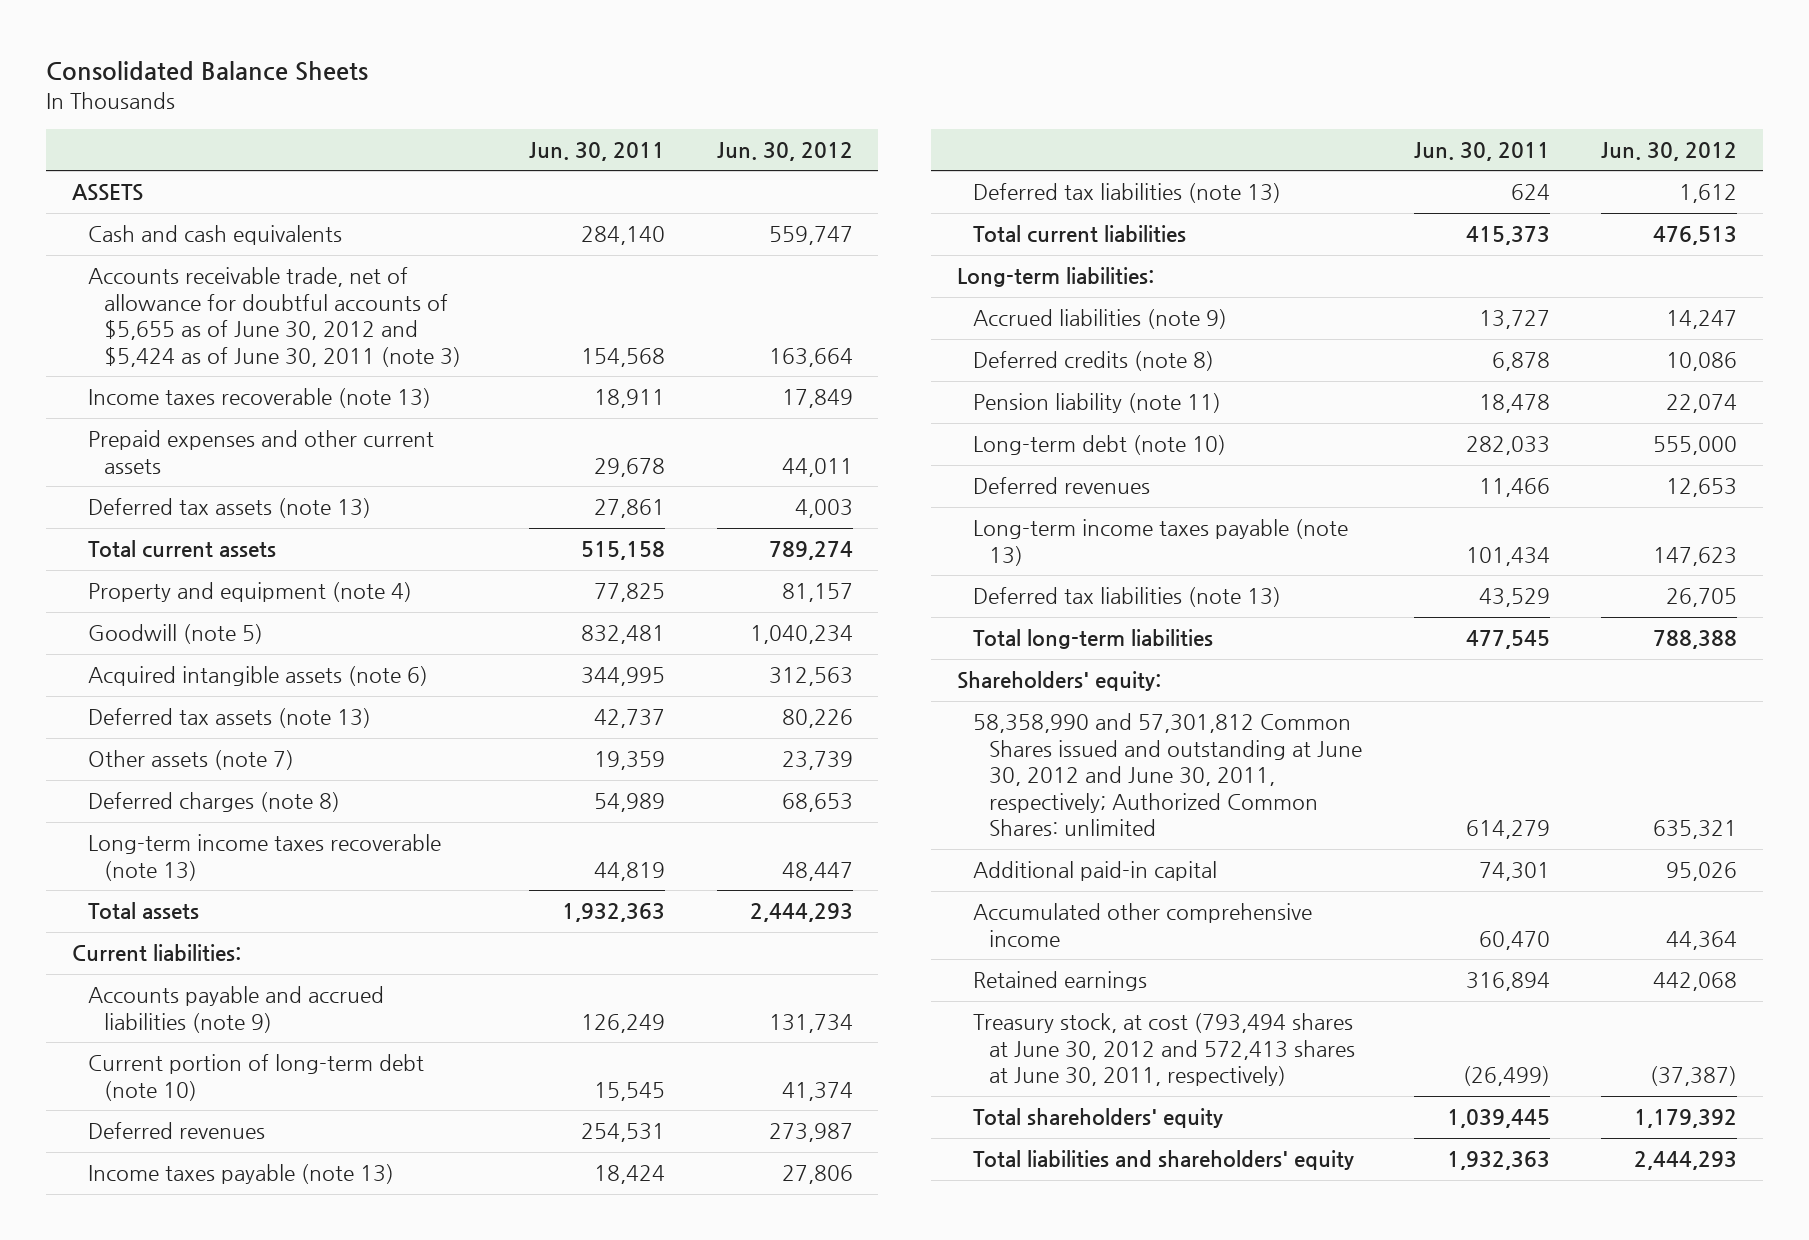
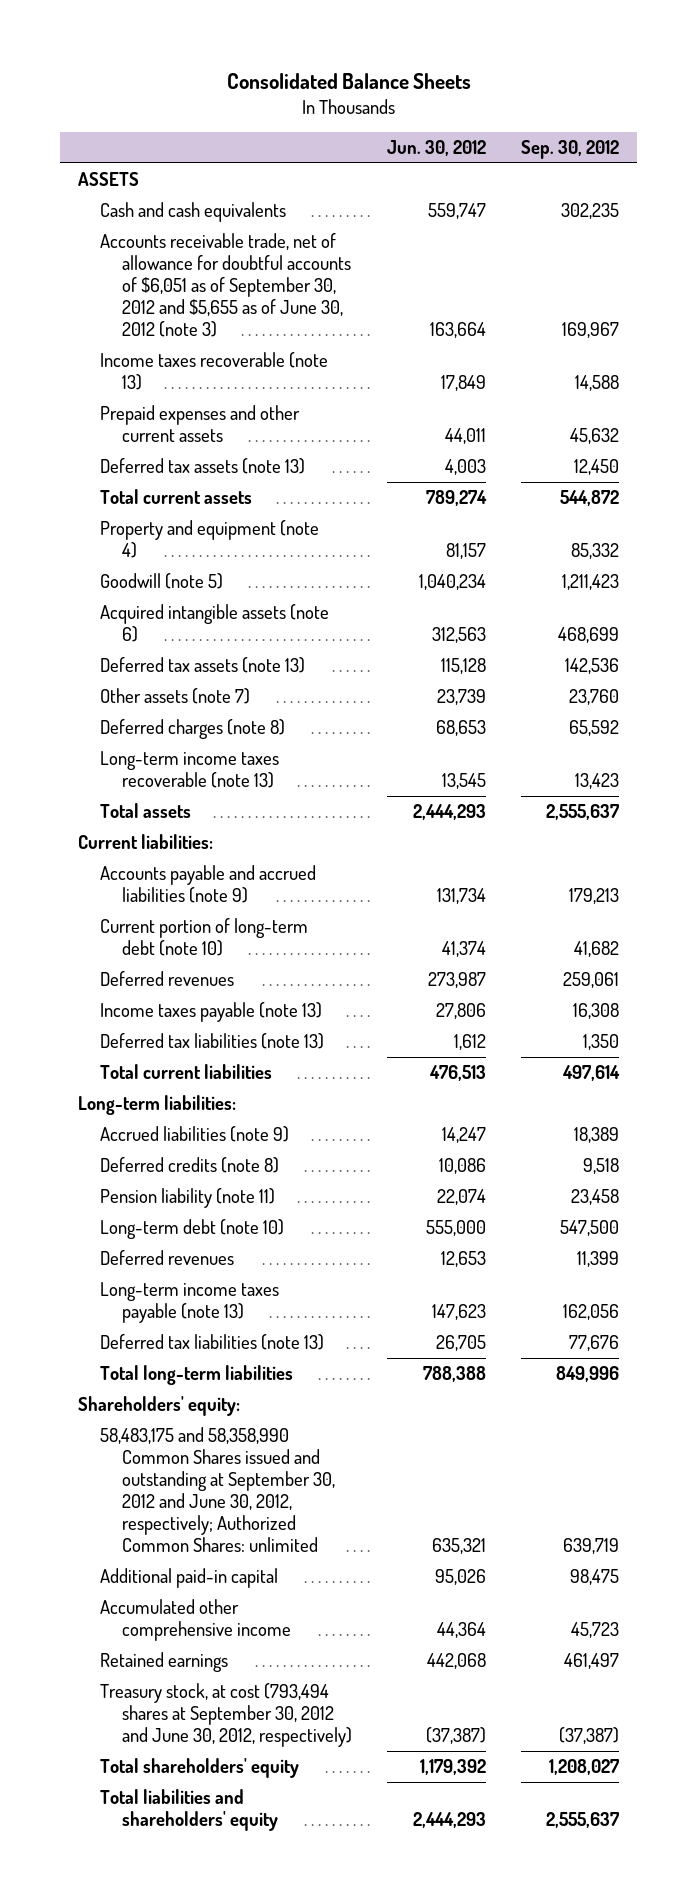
[528,141,665,161] Jun. 30, 2011 -> none
none -> [521,139,620,159] Sep. 30, 2012
[88,267,462,367] Accounts receivable trade, net of allowance for doubtful accounts of $5,655 as of June 30, 2012 and $5,424 as of June 30, 2011 (note 3) -> [100,233,352,338] Accounts receivable trade, net of allowance for doubtful accounts of $6,051 as of September 30, 2012 and $5,655 as of June 30, 2012 (note 3)
[781,709,853,729] 80,226 -> [441,658,487,675] 115,128
[781,861,853,881] 48,447 -> [442,773,487,790] 13,545
[972,713,1362,837] 58,358,990 and 57,301,812 Common Shares issued and outstanding at June 30, 2012 and June 30, 2011, respectively; Authorized Common Shares: unlimited -> [100,1427,336,1553] 58,483,175 and 58,358,990 Common Shares issued and outstanding at September 30, 2012 and June 30, 2012, respectively; Authorized Common Shares: unlimited
[972,1013,1355,1087] Treasury stock, at cost (793,494 shares at June 30, 2012 and 572,413 shares at June 30, 2011, respectively) -> [100,1683,353,1748] Treasury stock, at cost (793,494 shares at September 30, 2012 and June 30, 2012, respectively)

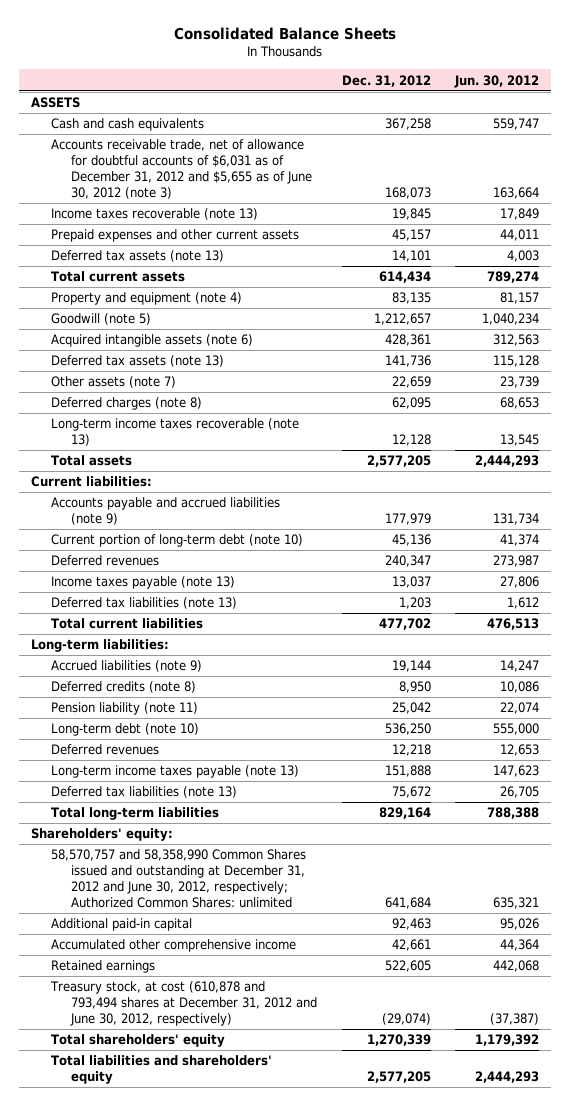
[521,139,620,159] Sep. 30, 2012 -> none
none -> [341,74,431,87] Dec. 31, 2012
[100,233,352,338] Accounts receivable trade, net of allowance for doubtful accounts of $6,051 as of September 30, 2012 and $5,655 as of June 30, 2012 (note 3) -> [51,139,313,199] Accounts receivable trade, net of allowance for doubtful accounts of $6,031 as of December 31, 2012 and $5,655 as of June 30, 2012 (note 3)
[100,1427,336,1553] 58,483,175 and 58,358,990 Common Shares issued and outstanding at September 30, 2012 and June 30, 2012, respectively; Authorized Common Shares: unlimited -> [51,849,307,908] 58,570,757 and 58,358,990 Common Shares issued and outstanding at December 31, 2012 and June 30, 2012, respectively; Authorized Common Shares: unlimited
[100,1683,353,1748] Treasury stock, at cost (793,494 shares at September 30, 2012 and June 30, 2012, respectively) -> [50,981,318,1026] Treasury stock, at cost (610,878 and 793,494 shares at December 31, 2012 and June 30, 2012, respectively)

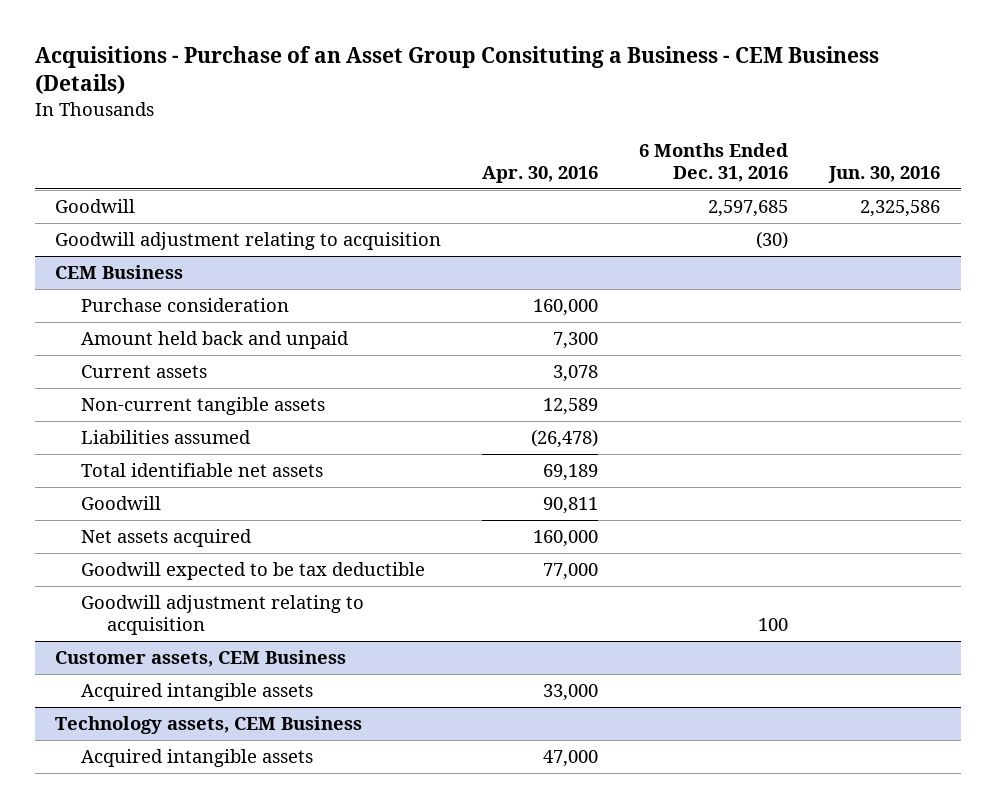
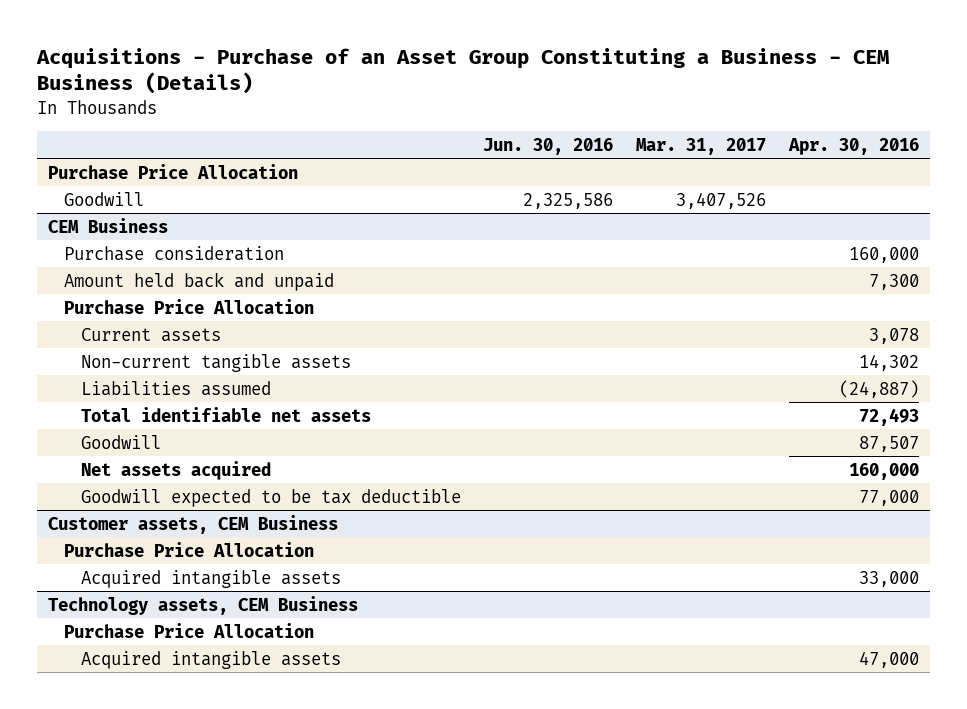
[34,46,879,95] Acquisitions - Purchase of an Asset Group Consituting a Business - CEM Business (Details) -> [35,47,889,95] Acquisitions - Purchase of an Asset Group Constituting a Business - CEM Business (Details)
[639,143,789,183] 6 Months Ended Dec. 31, 2016 -> none
none -> [636,137,767,155] Mar. 31, 2017
none -> [48,163,299,179] Purchase Price Allocation
[55,232,442,251] Goodwill adjustment relating to acquisition -> none
none -> [64,298,315,314] Purchase Price Allocation
[543,398,599,416] 12,589 -> [858,353,919,371] 14,302
[531,429,599,449] (26,478) -> [838,379,919,398] (24,887)
[543,464,599,482] 69,189 -> [858,407,919,426] 72,493
[543,497,599,515] 90,811 -> [858,435,919,452] 87,507
[80,595,364,635] Goodwill adjustment relating to acquisition -> none
none -> [64,541,315,557] Purchase Price Allocation
none -> [64,622,315,638] Purchase Price Allocation

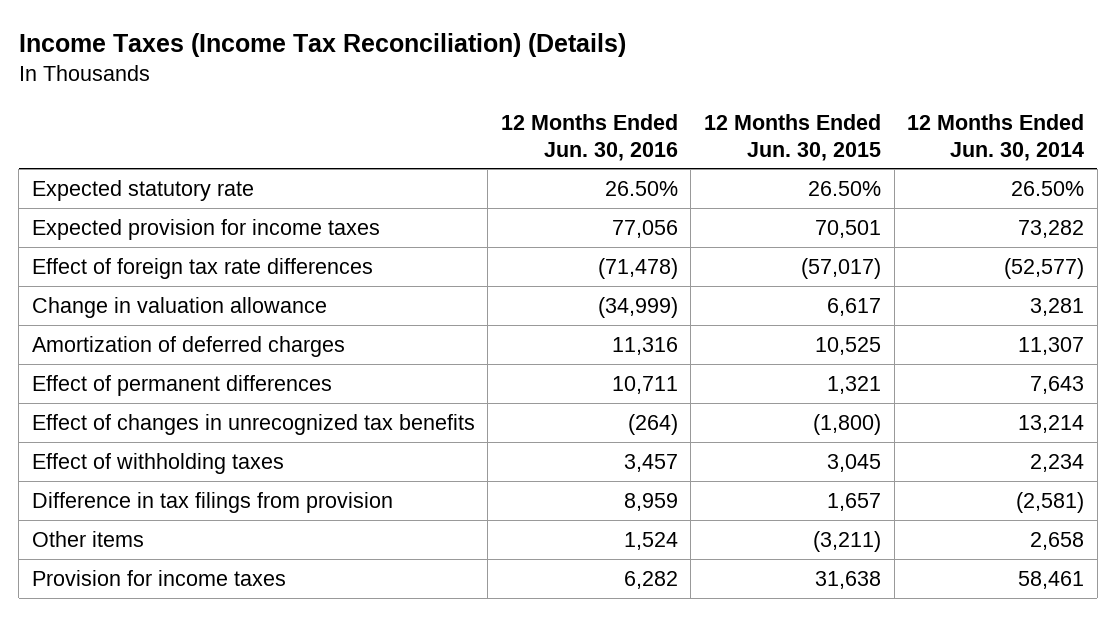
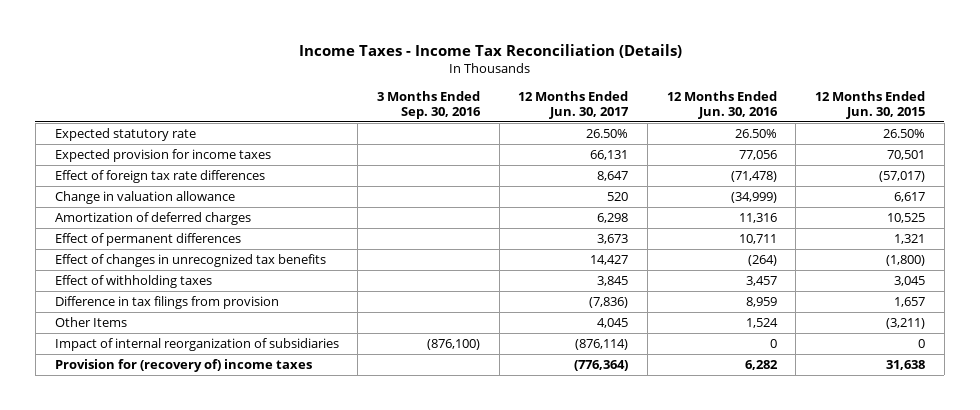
[18,33,626,58] Income Taxes (Income Tax Reconciliation) (Details) -> [298,43,682,58] Income Taxes - Income Tax Reconciliation (Details)
[907,113,1085,161] 12 Months Ended Jun. 30, 2014 -> none
none -> [376,90,481,119] 3 Months Ended Sep. 30, 2016
none -> [518,90,630,119] 12 Months Ended Jun. 30, 2017
[31,530,144,547] Other items -> [54,316,127,327] Other Items
none -> [54,337,339,351] Impact of internal reorganization of subsidiaries
[31,569,286,586] Provision for income taxes -> [54,358,312,372] Provision for (recovery of) income taxes

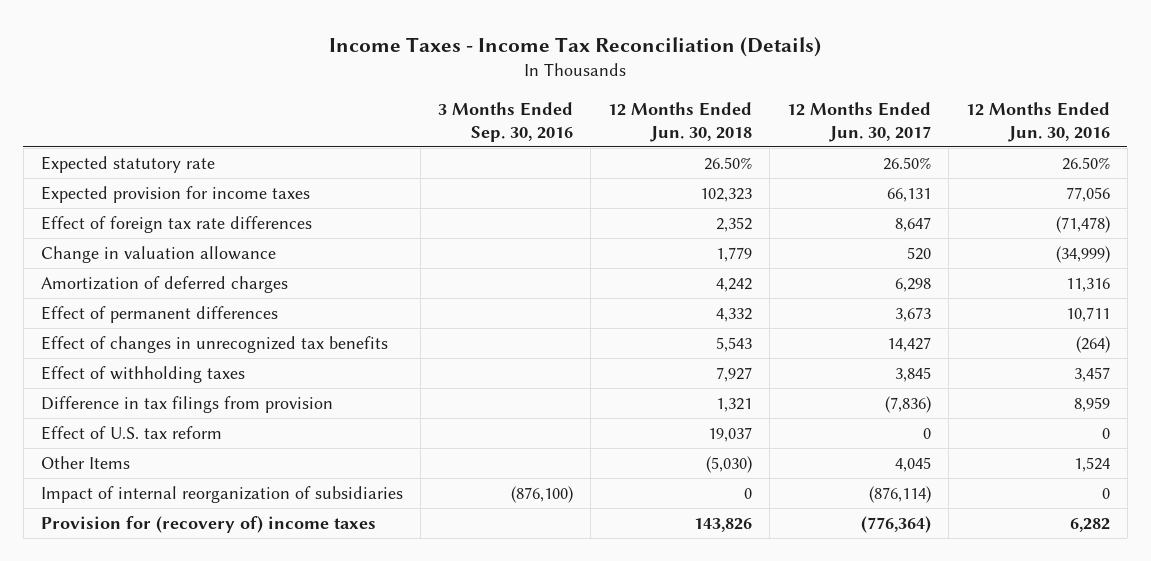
[814,90,925,119] 12 Months Ended Jun. 30, 2015 -> none
none -> [607,102,752,142] 12 Months Ended Jun. 30, 2018
none -> [40,425,222,440] Effect of U.S. tax reform

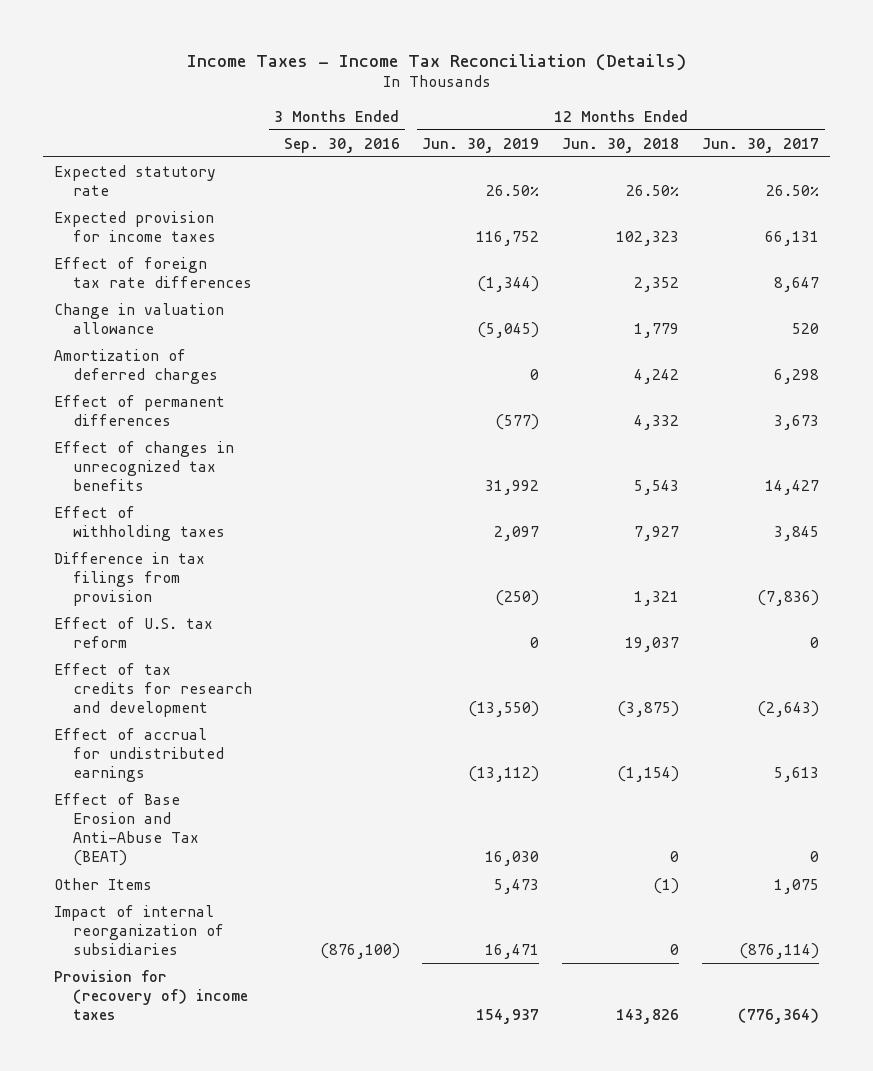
[965,102,1110,142] 12 Months Ended Jun. 30, 2016 -> none
none -> [422,137,540,153] Jun. 30, 2019
none -> [54,662,252,718] Effect of tax credits for research and development
none -> [54,727,224,783] Effect of accrual for undistributed earnings
none -> [54,792,199,867] Effect of Base Erosion and Anti-Abuse Tax (BEAT)
[705,455,752,473] (5,030) -> [653,877,680,894] (1)
[894,456,931,472] 4,045 -> [774,878,820,894] 1,075

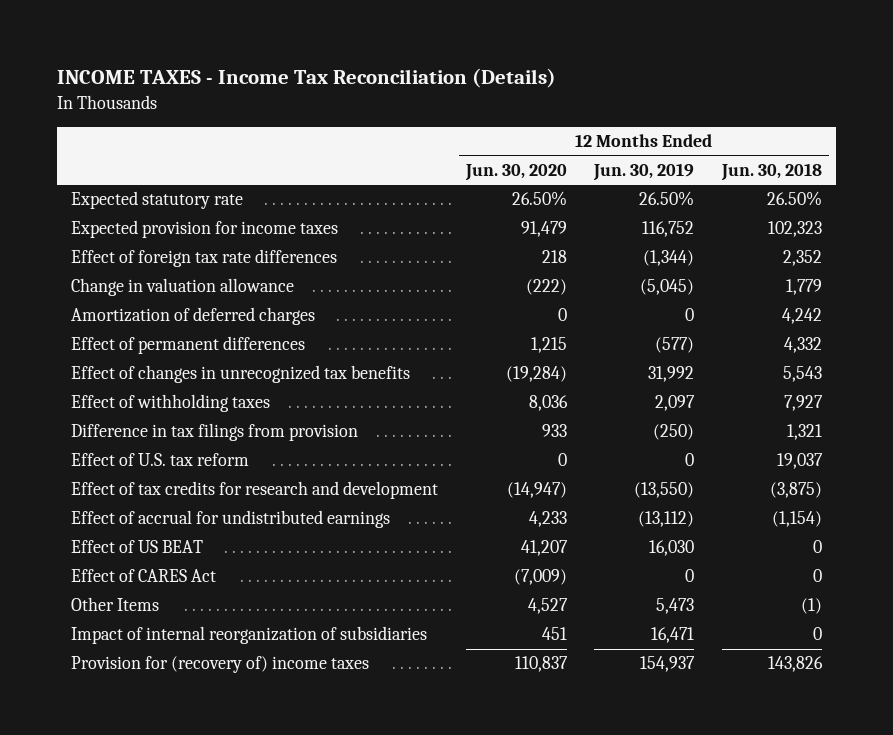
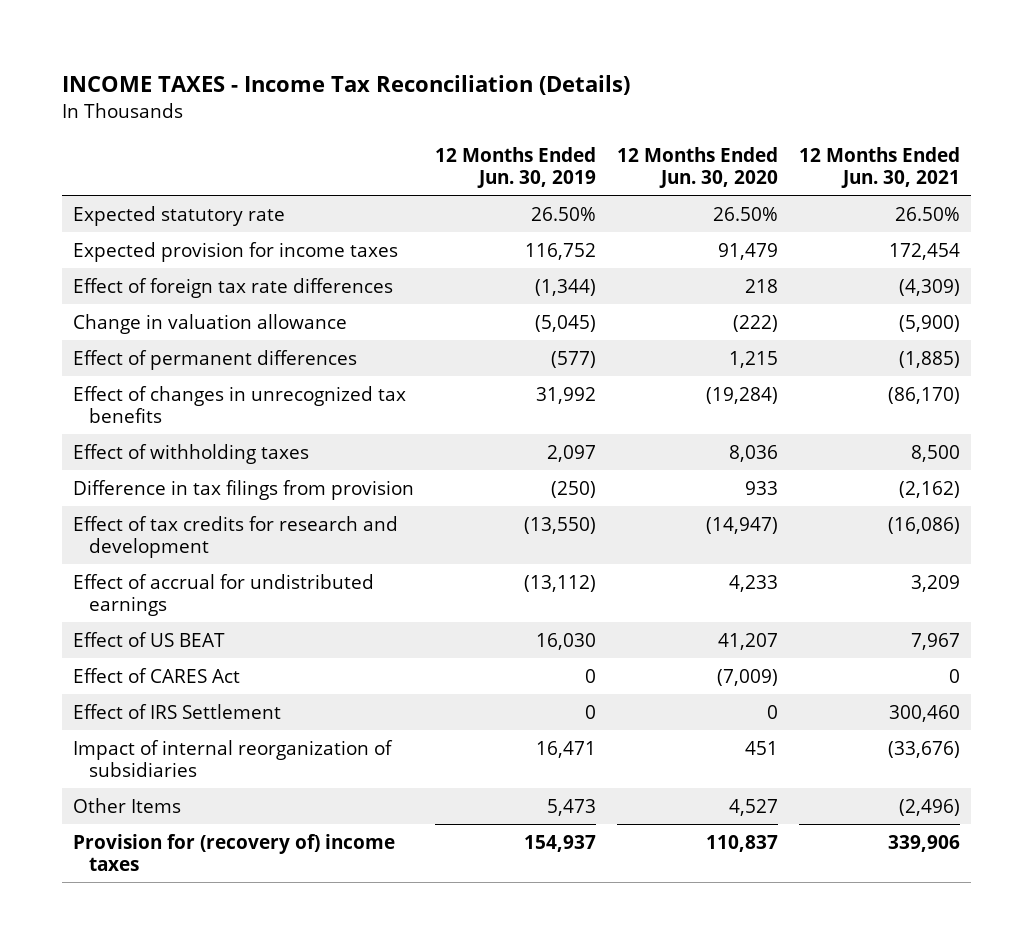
[721,162,823,181] Jun. 30, 2018 -> none
none -> [799,146,961,188] 12 Months Ended Jun. 30, 2021
[70,307,315,326] Amortization of deferred charges -> none
[70,453,249,467] Effect of U.S. tax reform -> none
none -> [72,703,281,719] Effect of IRS Settlement
[70,597,159,612] Other Items -> [72,797,181,813] Other Items

